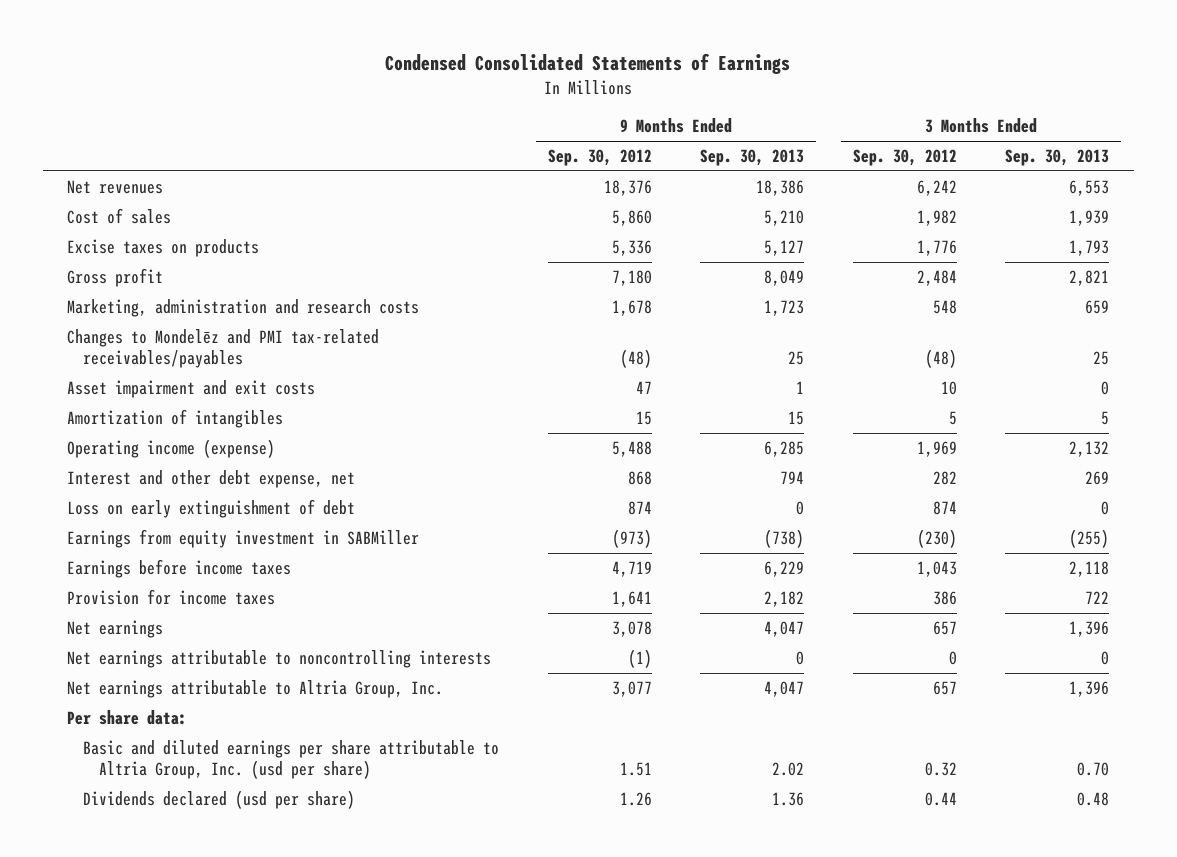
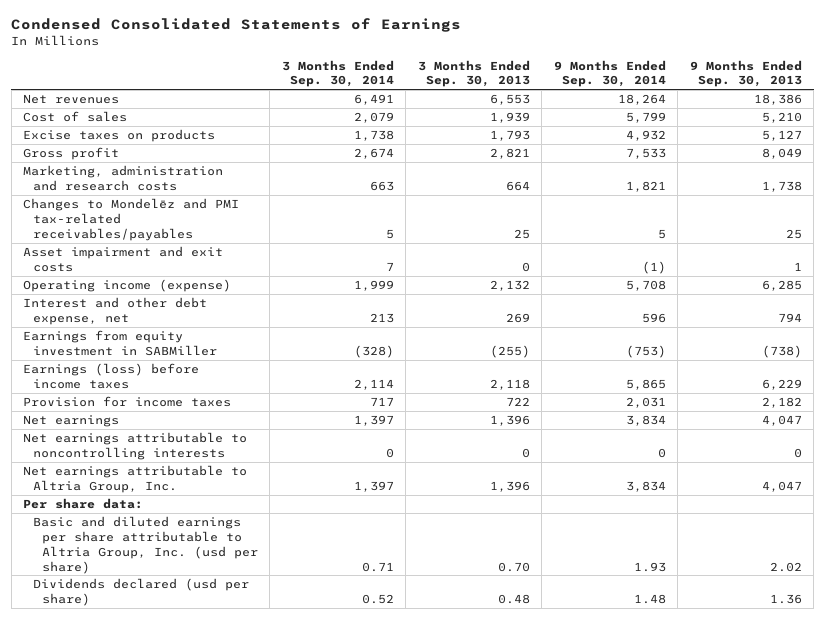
[547,148,652,166] Sep. 30, 2012 -> none
[852,148,957,166] Sep. 30, 2012 -> none
none -> [281,59,394,88] 3 Months Ended Sep. 30, 2014
none -> [553,59,666,88] 9 Months Ended Sep. 30, 2014
[764,299,805,316] 1,723 -> [761,180,802,192] 1,738
[1085,299,1110,314] 659 -> [505,180,530,191] 664
[67,408,284,428] Amortization of intangibles -> none
[67,498,356,518] Loss on early extinguishment of debt -> none
[67,558,292,578] Earnings before income taxes -> [23,363,200,389] Earnings (loss) before income taxes

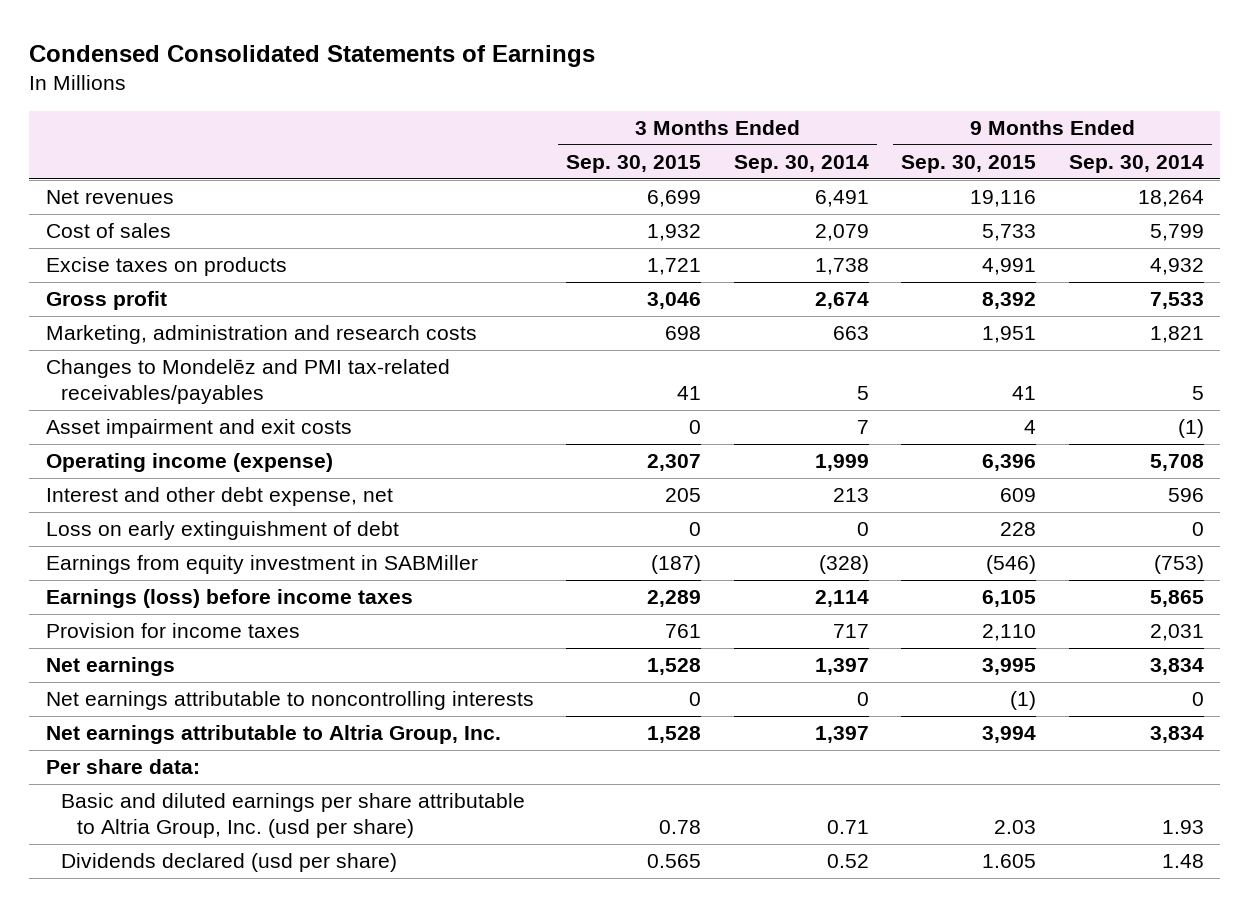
[417,59,530,88] 3 Months Ended Sep. 30, 2013 -> none
[689,59,802,88] 9 Months Ended Sep. 30, 2013 -> none
none -> [566,154,702,173] Sep. 30, 2015
none -> [901,154,1037,173] Sep. 30, 2015
none -> [45,521,399,541] Loss on early extinguishment of debt

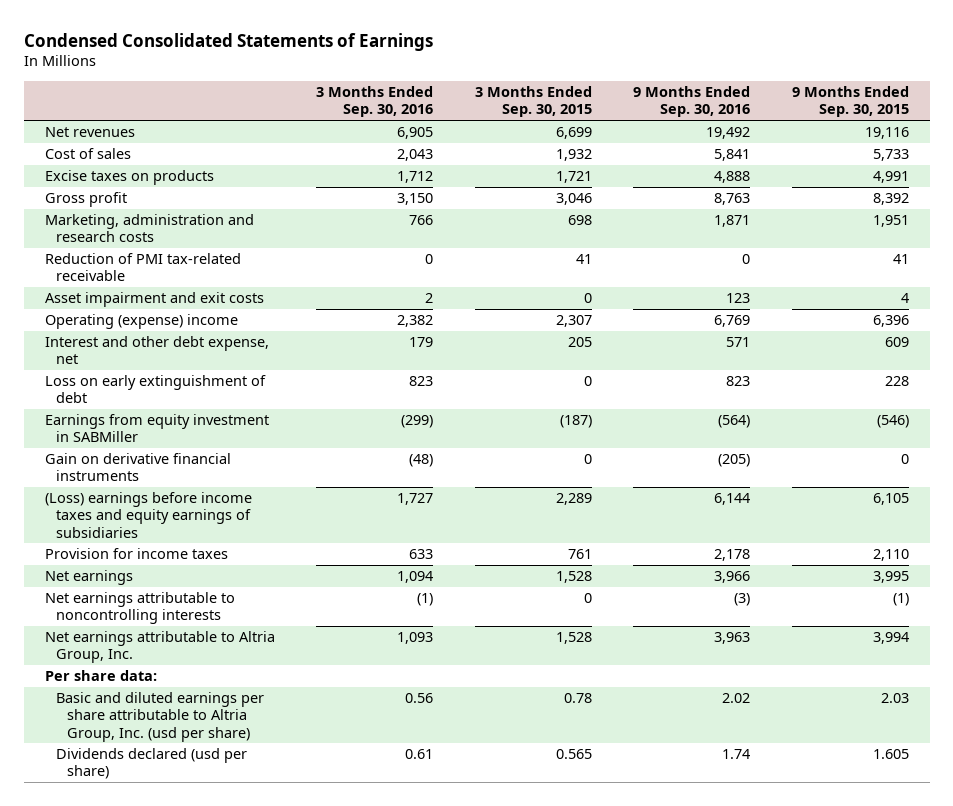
[733,154,869,173] Sep. 30, 2014 -> none
[1069,154,1205,173] Sep. 30, 2014 -> none
none -> [316,86,434,118] 3 Months Ended Sep. 30, 2016
none -> [633,86,751,118] 9 Months Ended Sep. 30, 2016
[45,359,450,405] Changes to Mondelēz and PMI tax-related receivables/payables -> [44,253,241,282] Reduction of PMI tax-related receivable
[45,453,333,473] Operating income (expense) -> [44,314,238,330] Operating (expense) income
none -> [44,453,231,482] Gain on derivative financial instruments
[45,589,413,609] Earnings (loss) before income taxes -> [44,492,252,538] (Loss) earnings before income taxes and equity earnings of subsidiaries

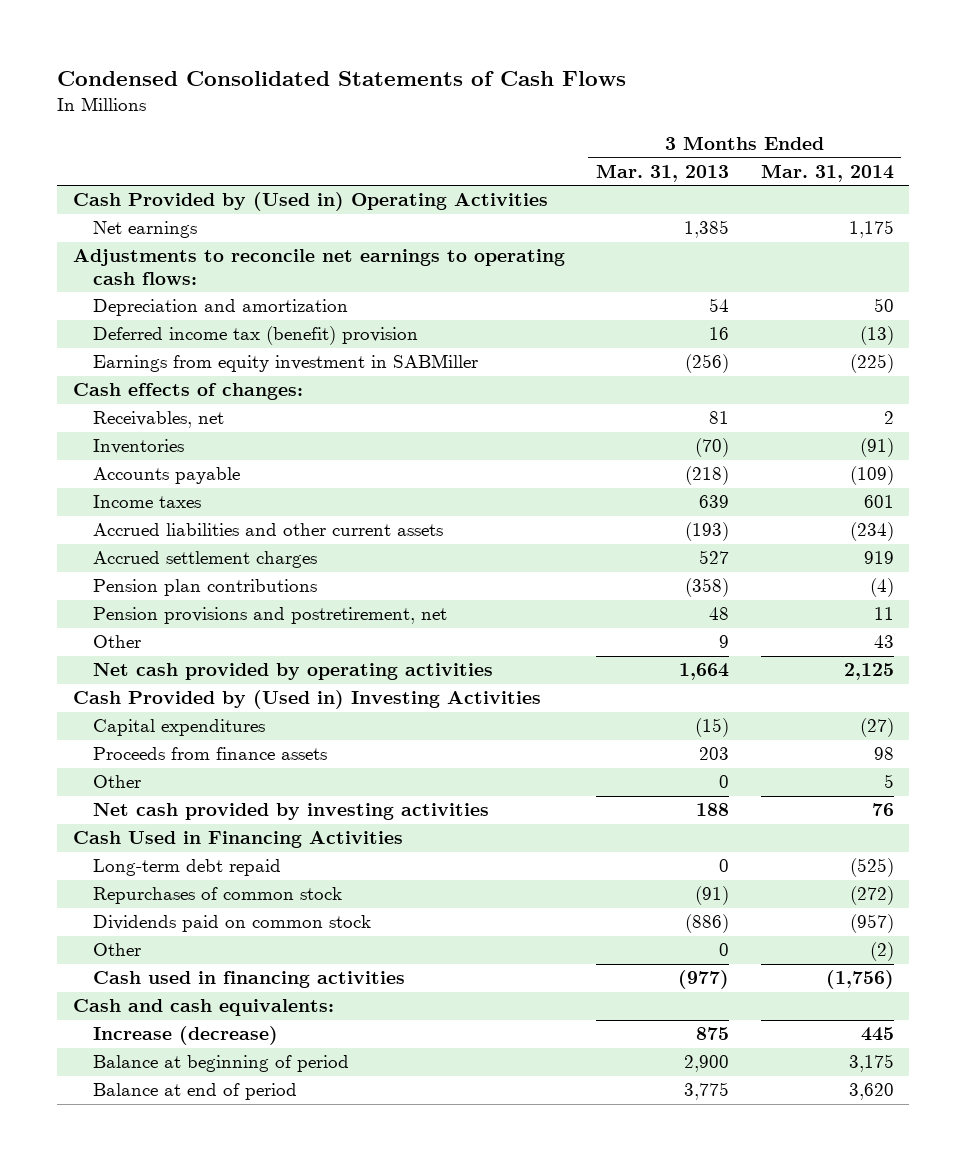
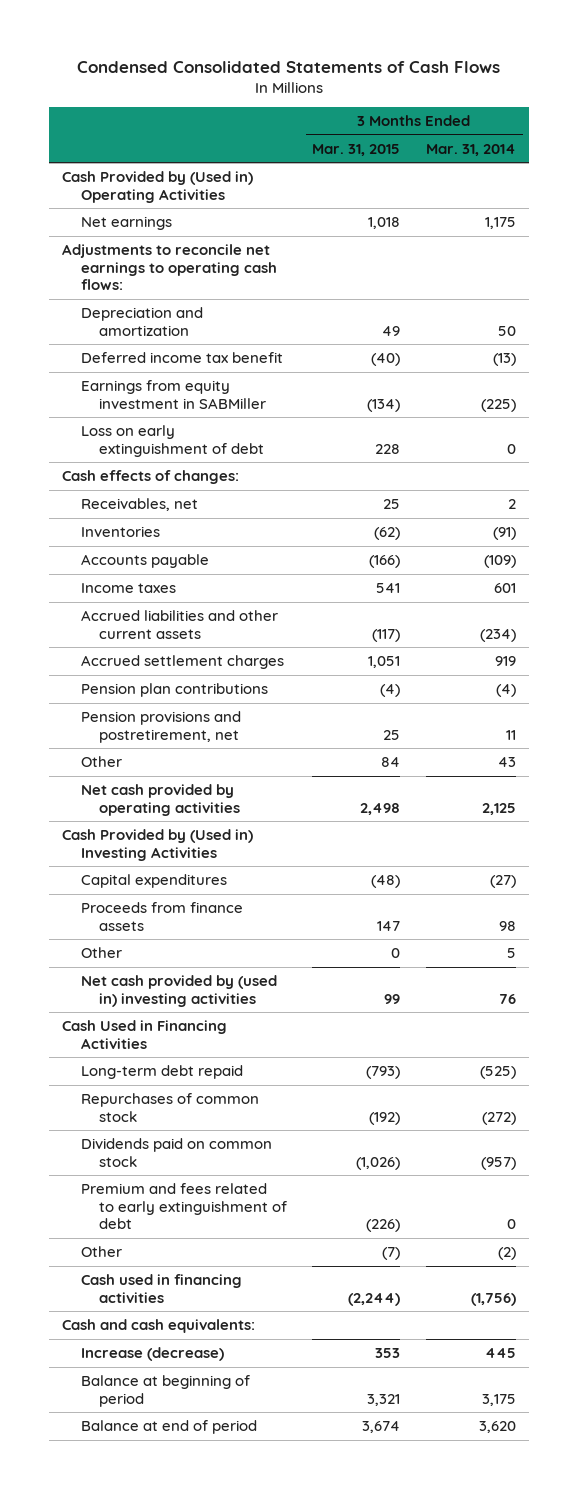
[596,163,730,182] Mar. 31, 2013 -> none
none -> [312,143,401,156] Mar. 31, 2015
[92,326,418,346] Deferred income tax (benefit) provision -> [80,352,283,364] Deferred income tax benefit
none -> [80,425,264,457] Loss on early extinguishment of debt
[92,803,489,821] Net cash provided by investing activities -> [80,975,277,1007] Net cash provided by (used in) investing activities
none -> [80,1183,287,1230] Premium and fees related to early extinguishment of debt

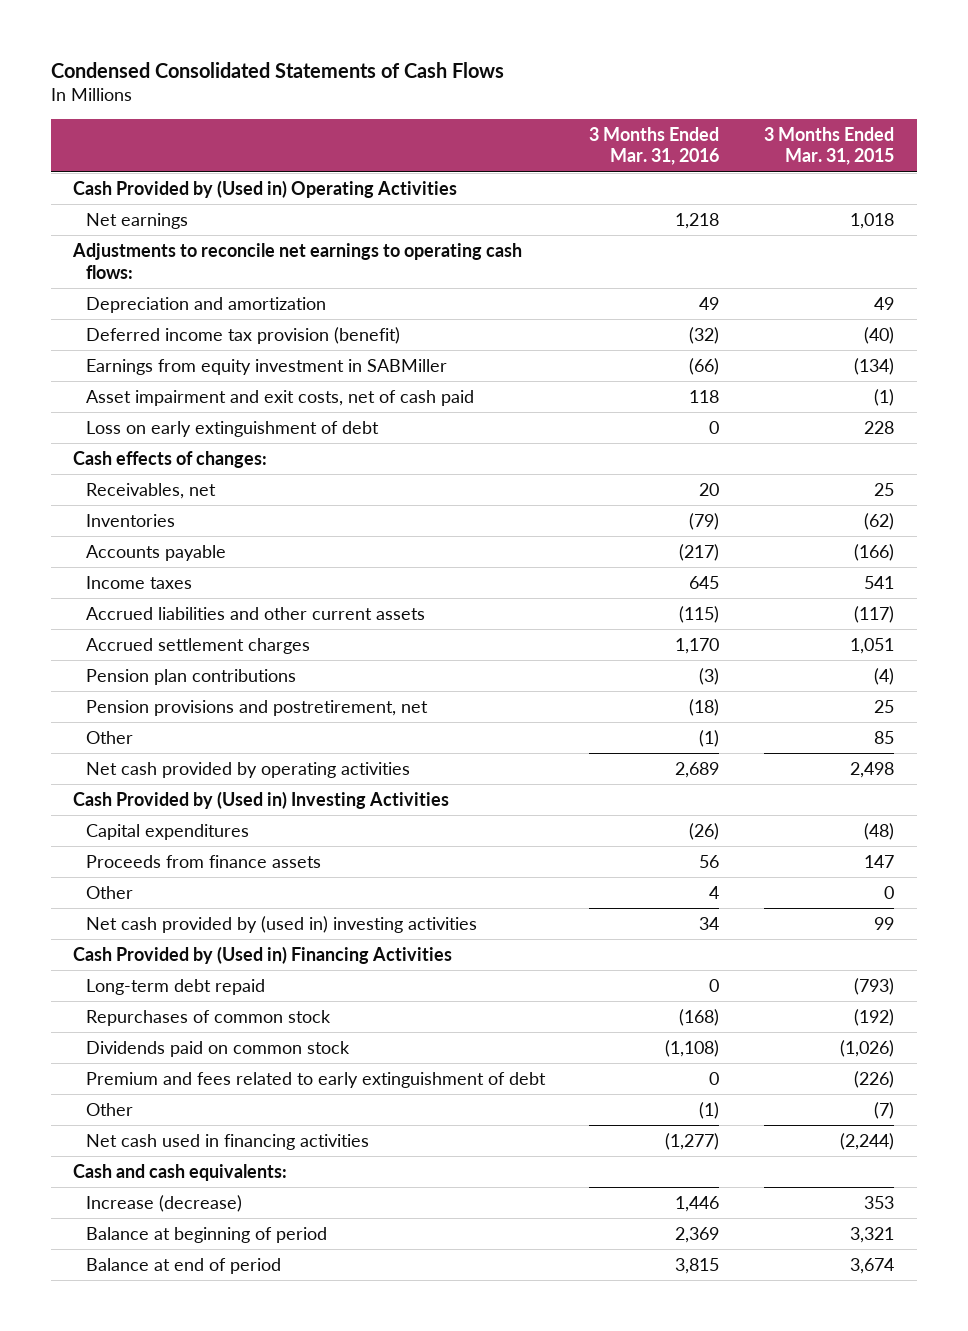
[426,143,517,156] Mar. 31, 2014 -> none
none -> [589,126,720,166] 3 Months Ended Mar. 31, 2016
[80,352,283,364] Deferred income tax benefit -> [85,326,400,344] Deferred income tax provision (benefit)
none -> [85,389,474,406] Asset impairment and exit costs, net of cash paid
[381,757,401,768] 84 -> [874,730,895,744] 85
[62,1020,228,1049] Cash Used in Financing Activities -> [73,945,453,964] Cash Provided by (Used in) Financing Activities
[80,1274,242,1303] Cash used in financing activities -> [85,1133,369,1150] Net cash used in financing activities

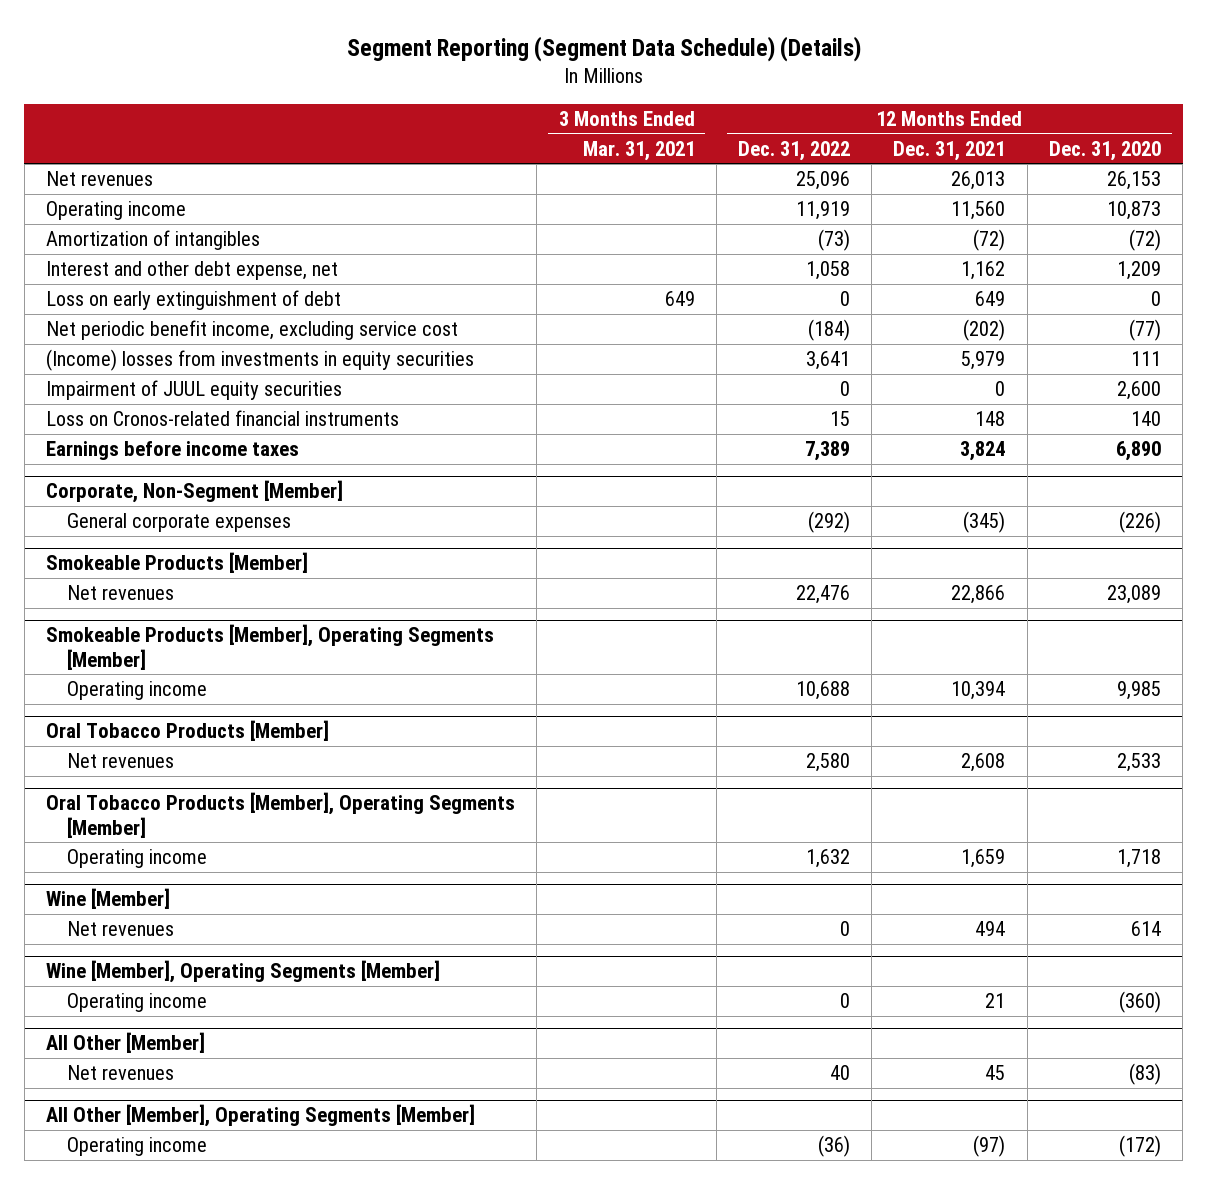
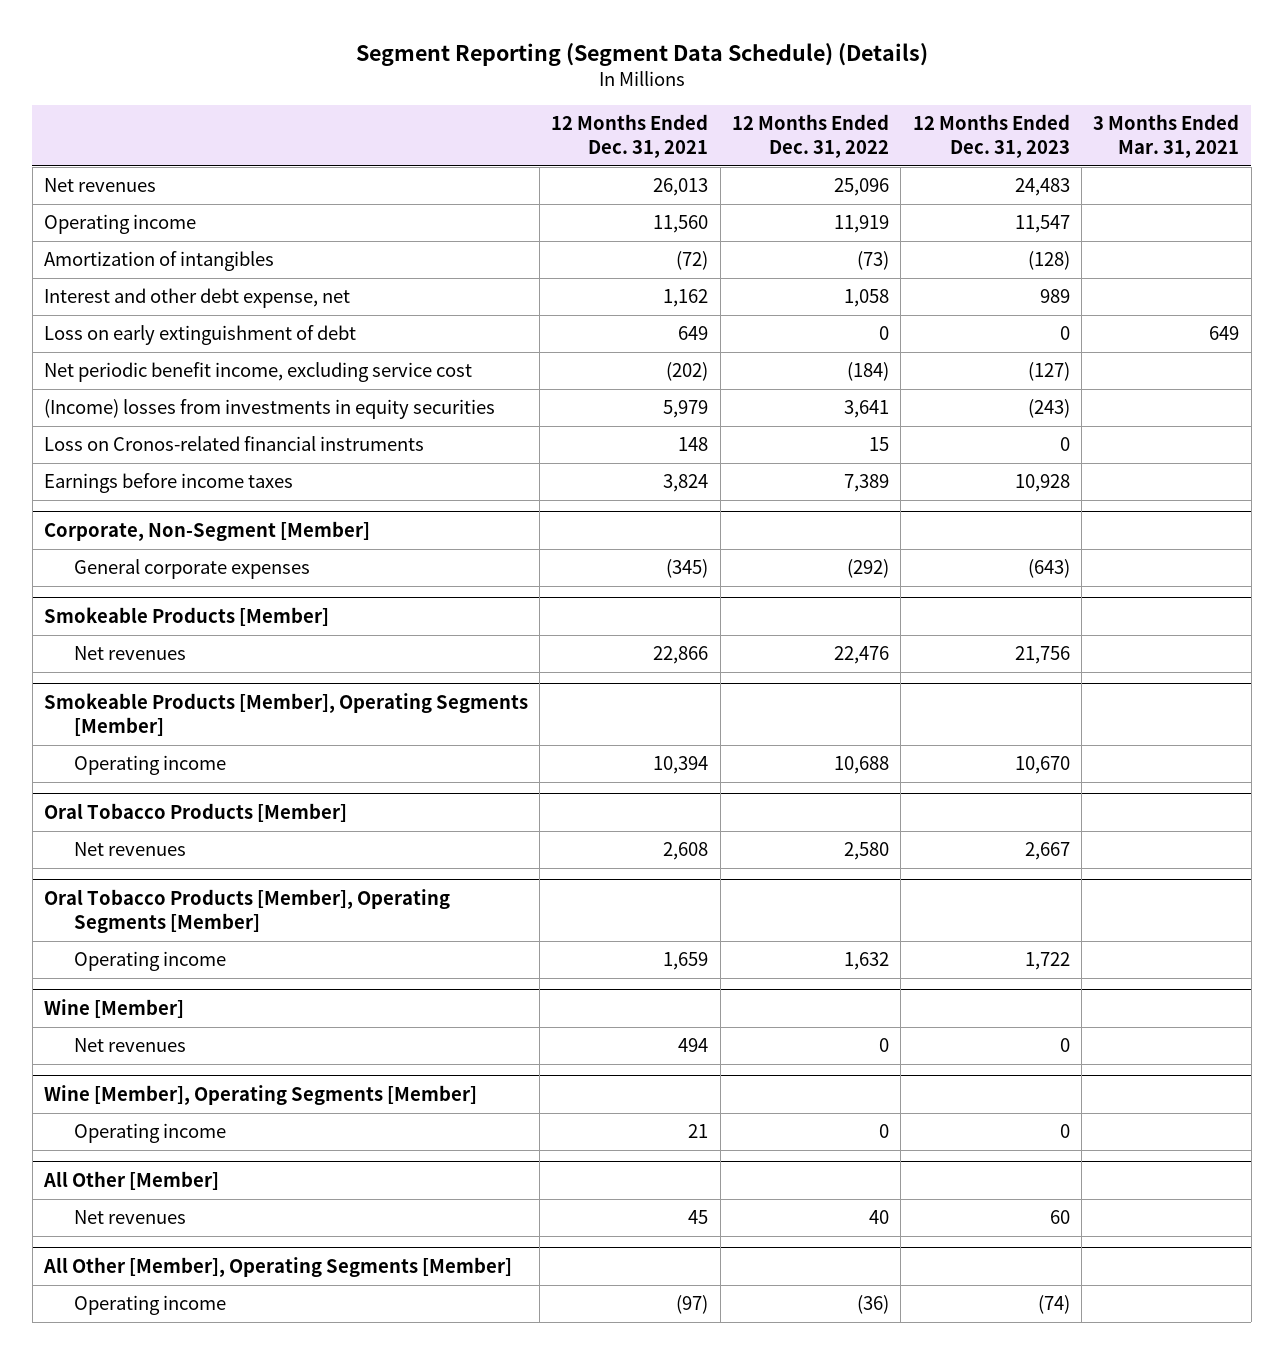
[1048,140,1161,161] Dec. 31, 2020 -> none
none -> [912,113,1070,158] 12 Months Ended Dec. 31, 2023
[46,380,343,401] Impairment of JUUL equity securities -> none

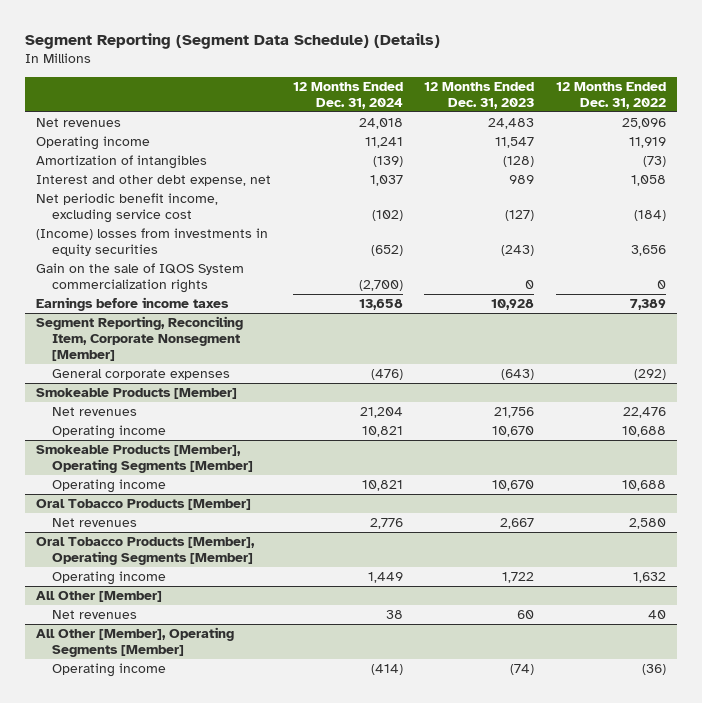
[551,113,709,158] 12 Months Ended Dec. 31, 2021 -> none
[1093,113,1240,158] 3 Months Ended Mar. 31, 2021 -> none
none -> [292,81,403,109] 12 Months Ended Dec. 31, 2024
[43,325,356,346] Loss on early extinguishment of debt -> none
[43,436,424,452] Loss on Cronos-related financial instruments -> none
[844,400,890,419] 3,641 -> [631,245,667,257] 3,656
none -> [35,263,244,294] Gain on the sale of IQOS System commercialization rights
[43,521,370,542] Corporate, Non-Segment [Member] -> [35,316,243,361] Segment Reporting, Reconciling Item, Corporate Nonsegment [Member]
none -> [52,425,167,440] Operating income
[43,999,184,1019] Wine [Member] -> none
[73,1038,186,1053] Net revenues -> none
[43,1085,477,1106] Wine [Member], Operating Segments [Member] -> none
[73,1123,226,1144] Operating income -> none

